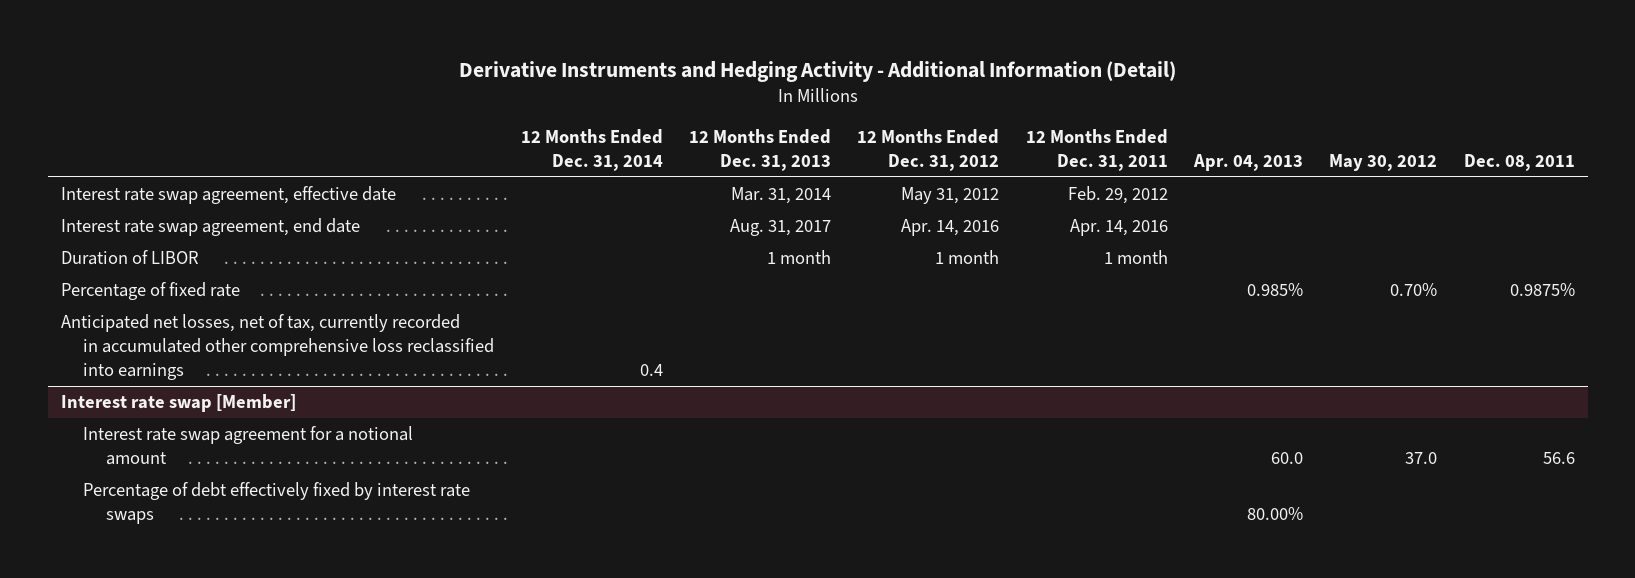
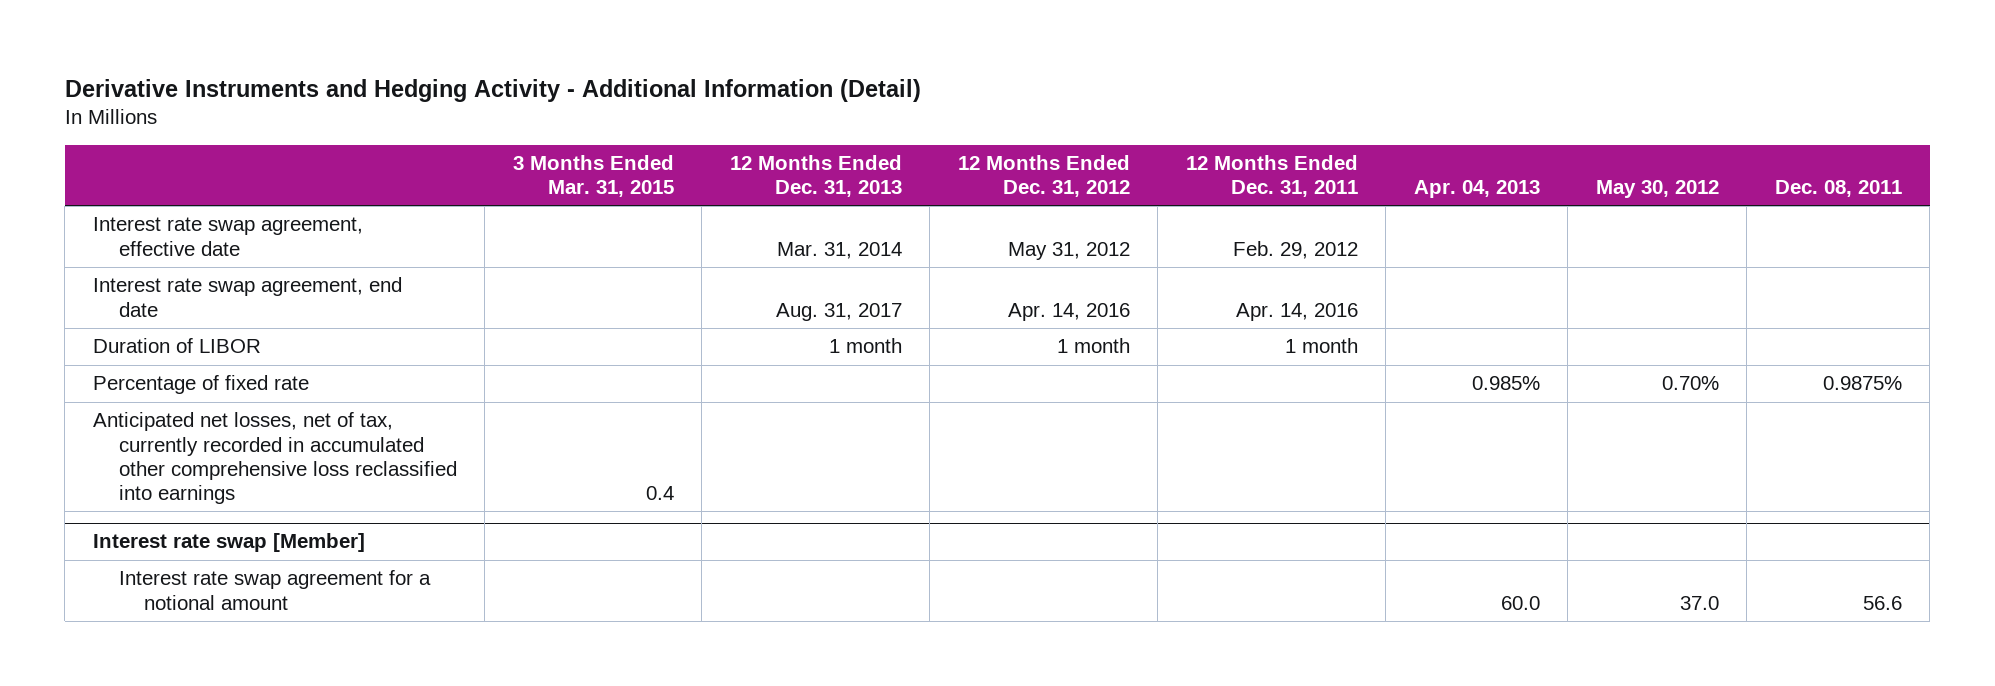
[520,128,663,171] 12 Months Ended Dec. 31, 2014 -> none
none -> [512,154,674,198] 3 Months Ended Mar. 31, 2015
[83,482,471,525] Percentage of debt effectively fixed by interest rate swaps -> none

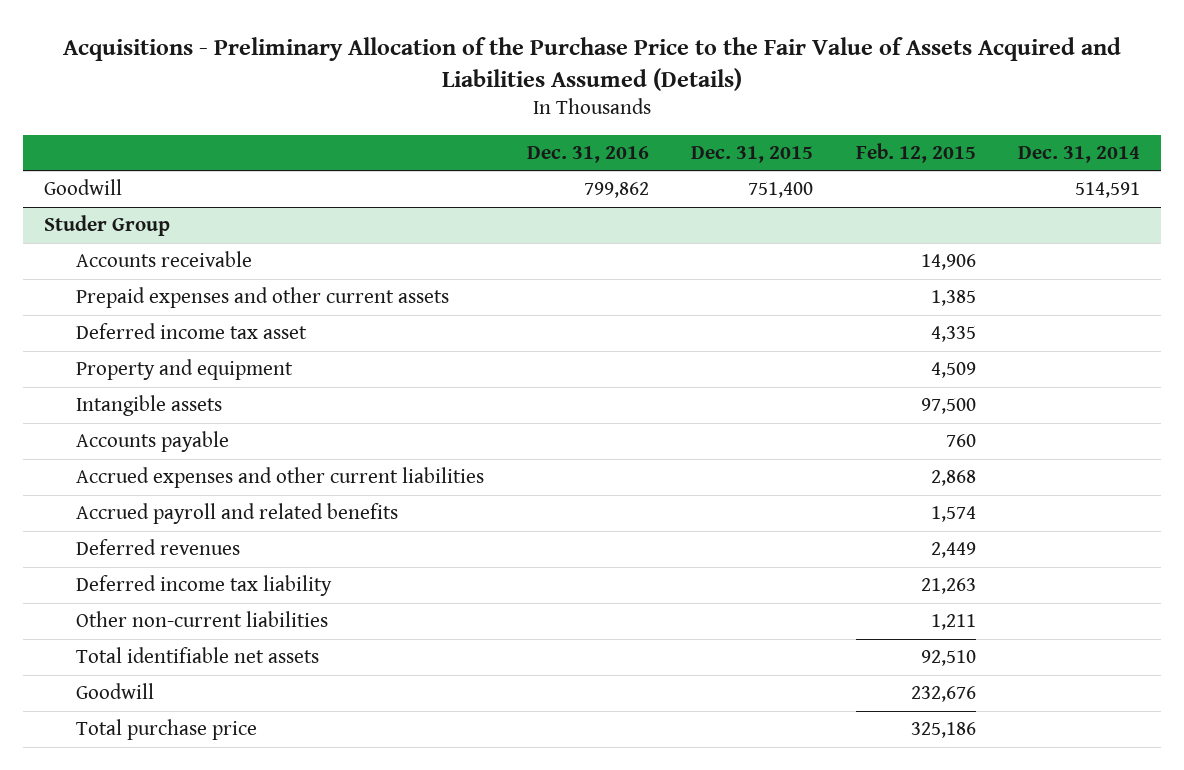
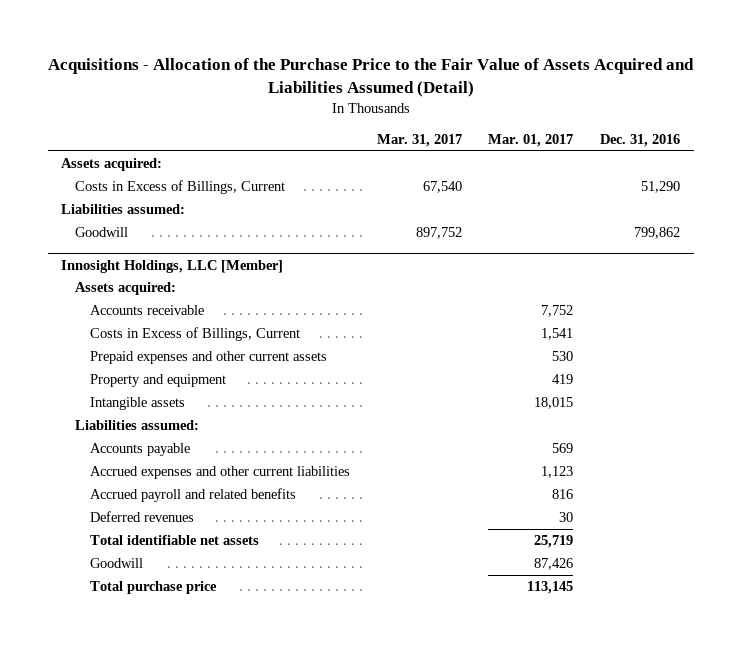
[63,36,1122,91] Acquisitions - Preliminary Allocation of the Purchase Price to the Fair Value of Assets Acquired and Liabilities Assumed (Details) -> [47,58,694,98] Acquisitions - Allocation of the Purchase Price to the Fair Value of Assets Acquired and Liabilities Assumed (Detail)
[691,145,814,163] Dec. 31, 2015 -> none
[855,142,976,163] Feb. 12, 2015 -> none
[1017,145,1140,163] Dec. 31, 2014 -> none
none -> [376,134,462,148] Mar. 31, 2017
none -> [488,134,574,148] Mar. 01, 2017
none -> [60,158,162,172] Assets acquired:
none -> [75,180,286,195] Costs in Excess of Billings, Current
none -> [60,204,185,215] Liabilities assumed:
[44,215,171,237] Studer Group -> none
[76,251,253,268] Accounts receivable -> none
[76,287,450,309] Prepaid expenses and other current assets -> none
[76,323,308,340] Deferred income tax asset -> none
[76,359,294,381] Property and equipment -> none
[76,395,223,417] Intangible assets -> none
[76,431,230,453] Accounts payable -> none
[76,467,485,489] Accrued expenses and other current liabilities -> none
[76,503,399,525] Accrued payroll and related benefits -> none
[76,539,241,556] Deferred revenues -> none
[76,575,333,597] Deferred income tax liability -> none
[76,611,329,628] Other non-current liabilities -> none
[76,647,320,664] Total identifiable net assets -> none
[76,683,155,700] Goodwill -> none
[76,719,258,741] Total purchase price -> none
none -> [60,259,283,273] Innosight Holdings, LLC [Member]
none -> [75,282,177,296] Assets acquired:
none -> [89,305,204,316] Accounts receivable
none -> [89,327,300,342] Costs in Excess of Billings, Current
none -> [89,351,327,365] Prepaid expenses and other current assets
none -> [89,374,226,388] Property and equipment
none -> [89,397,185,411] Intangible assets
none -> [75,420,200,431] Liabilities assumed:
none -> [89,443,190,457] Accounts payable
none -> [89,466,350,480] Accrued expenses and other current liabilities
none -> [89,488,296,503] Accrued payroll and related benefits
none -> [89,511,194,523] Deferred revenues
none -> [89,535,259,546] Total identifiable net assets
none -> [89,558,143,569] Goodwill
none -> [89,581,217,595] Total purchase price

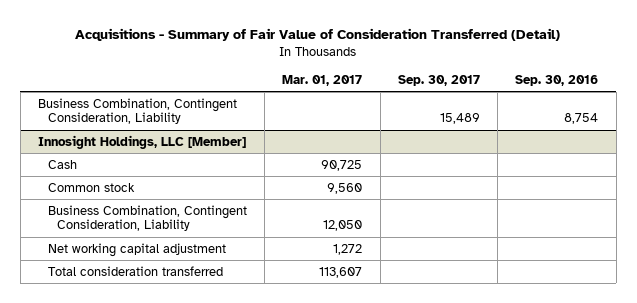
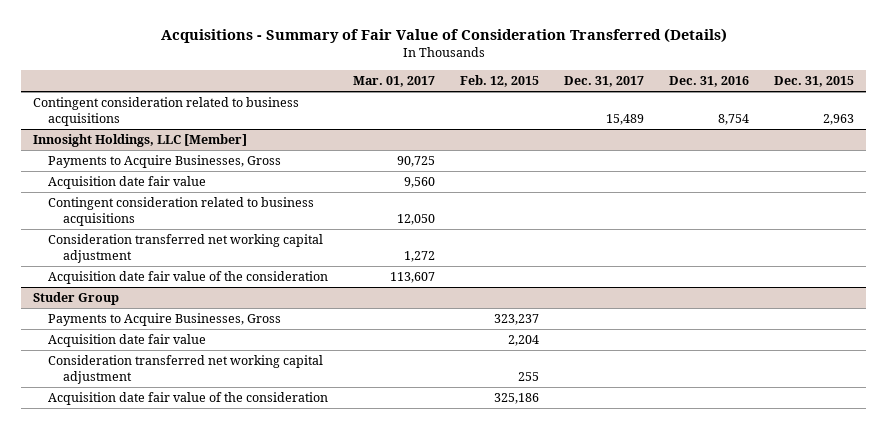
[75,28,561,42] Acquisitions - Summary of Fair Value of Consideration Transferred (Detail) -> [160,28,727,44] Acquisitions - Summary of Fair Value of Consideration Transferred (Details)
[397,74,480,86] Sep. 30, 2017 -> none
[515,74,599,86] Sep. 30, 2016 -> none
none -> [460,74,540,87] Feb. 12, 2015
none -> [564,75,645,87] Dec. 31, 2017
none -> [669,75,750,87] Dec. 31, 2016
none -> [773,75,854,87] Dec. 31, 2015
[38,97,238,125] Business Combination, Contingent Consideration, Liability -> [33,97,300,127] Contingent consideration related to business acquisitions
[47,159,77,169] Cash -> [48,155,282,169] Payments to Acquire Businesses, Gross
[47,182,135,192] Common stock -> [48,176,207,190] Acquisition date fair value
[47,204,247,232] Business Combination, Contingent Consideration, Liability -> [48,197,315,227] Contingent consideration related to business acquisitions
[47,242,226,257] Net working capital adjustment -> [48,234,324,264] Consideration transferred net working capital adjustment
[47,265,223,276] Total consideration transferred -> [48,271,329,285] Acquisition date fair value of the consideration
none -> [33,292,120,306] Studer Group
none -> [48,313,282,327] Payments to Acquire Businesses, Gross
none -> [48,334,207,348] Acquisition date fair value
none -> [48,355,324,385] Consideration transferred net working capital adjustment
none -> [48,392,329,406] Acquisition date fair value of the consideration

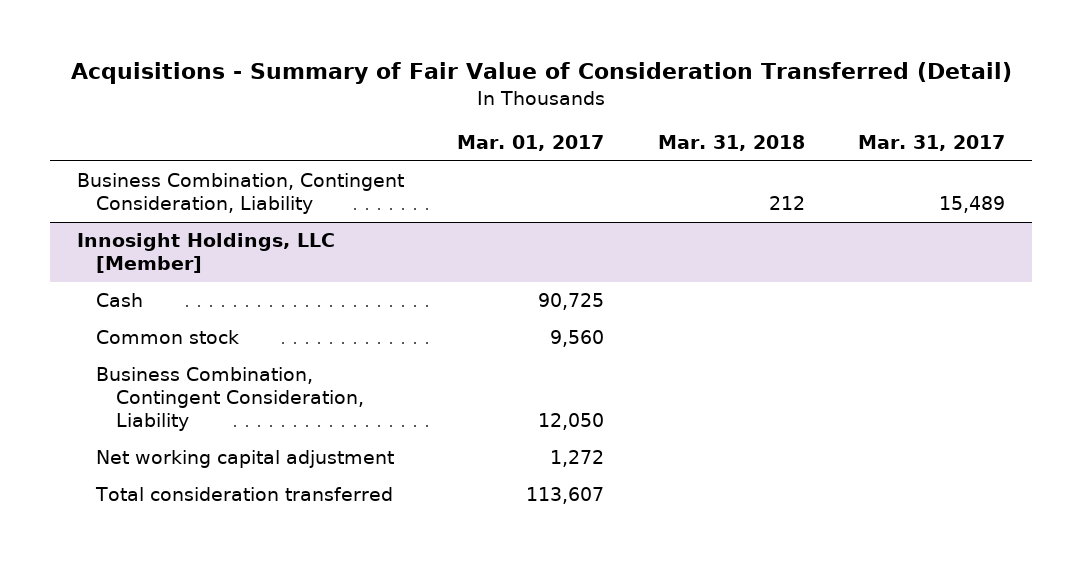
[160,28,727,44] Acquisitions - Summary of Fair Value of Consideration Transferred (Details) -> [70,62,1012,85] Acquisitions - Summary of Fair Value of Consideration Transferred (Detail)
[460,74,540,87] Feb. 12, 2015 -> none
[564,75,645,87] Dec. 31, 2017 -> none
[669,75,750,87] Dec. 31, 2016 -> none
[773,75,854,87] Dec. 31, 2015 -> none
none -> [657,134,805,151] Mar. 31, 2018
none -> [858,134,1006,151] Mar. 31, 2017
[33,97,300,127] Contingent consideration related to business acquisitions -> [76,173,404,215] Business Combination, Contingent Consideration, Liability
[33,292,120,306] Studer Group -> none
[48,313,282,327] Payments to Acquire Businesses, Gross -> none
[48,334,207,348] Acquisition date fair value -> none
[48,355,324,385] Consideration transferred net working capital adjustment -> none
[48,392,329,406] Acquisition date fair value of the consideration -> none
[48,155,282,169] Payments to Acquire Businesses, Gross -> [96,293,144,308] Cash
[48,176,207,190] Acquisition date fair value -> [96,330,240,345] Common stock
[48,197,315,227] Contingent consideration related to business acquisitions -> [96,367,365,432] Business Combination, Contingent Consideration, Liability
[48,234,324,264] Consideration transferred net working capital adjustment -> [96,450,395,469] Net working capital adjustment
[48,271,329,285] Acquisition date fair value of the consideration -> [95,487,394,502] Total consideration transferred

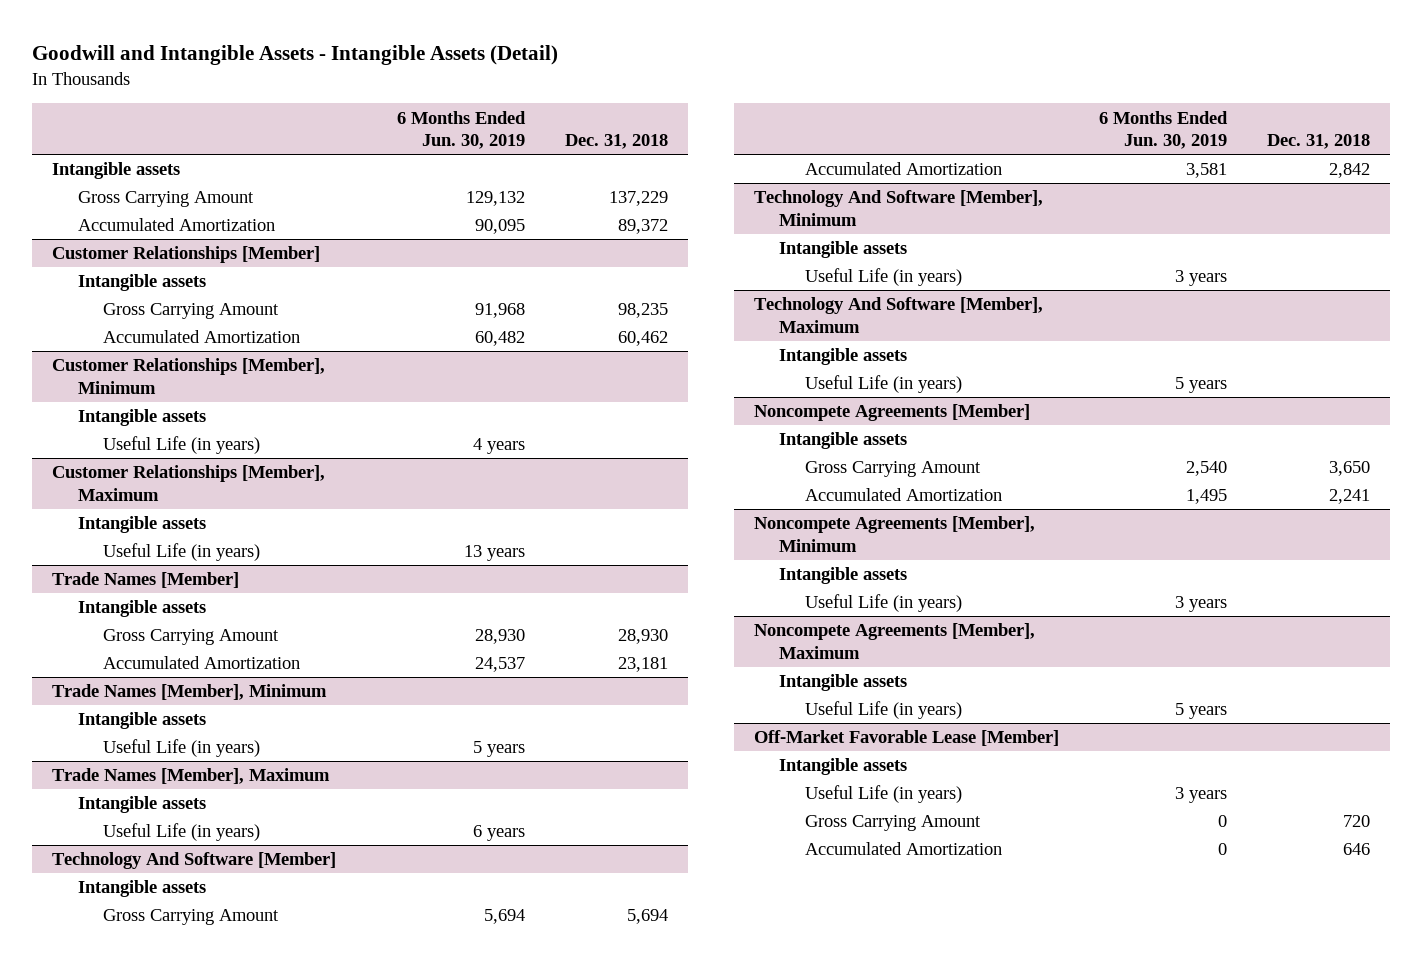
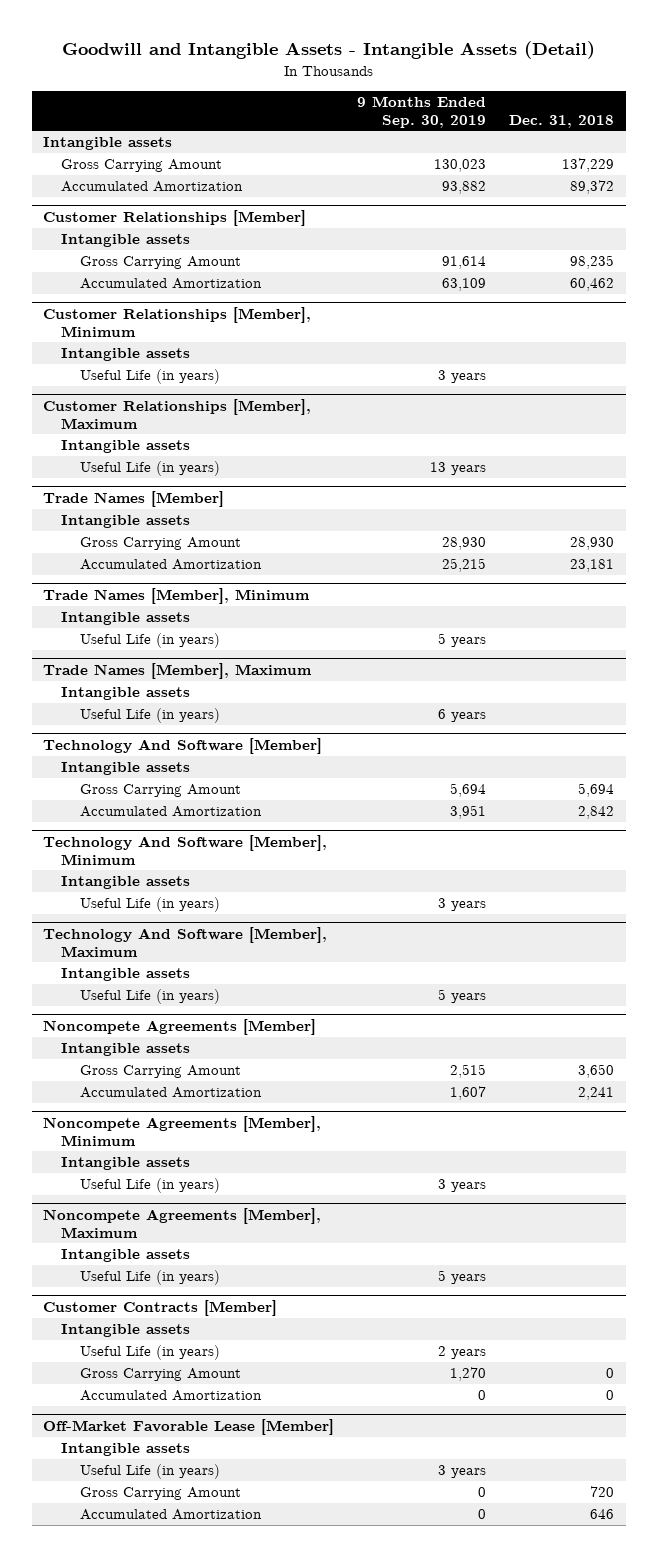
[397,110,527,150] 6 Months Ended Jun. 30, 2019 -> none
none -> [357,95,487,128] 9 Months Ended Sep. 30, 2019
none -> [43,1300,278,1317] Customer Contracts [Member]
none -> [61,1324,191,1338] Intangible assets
none -> [79,1345,220,1361] Useful Life (in years)
none -> [79,1368,241,1382] Gross Carrying Amount
none -> [79,1390,262,1402] Accumulated Amortization

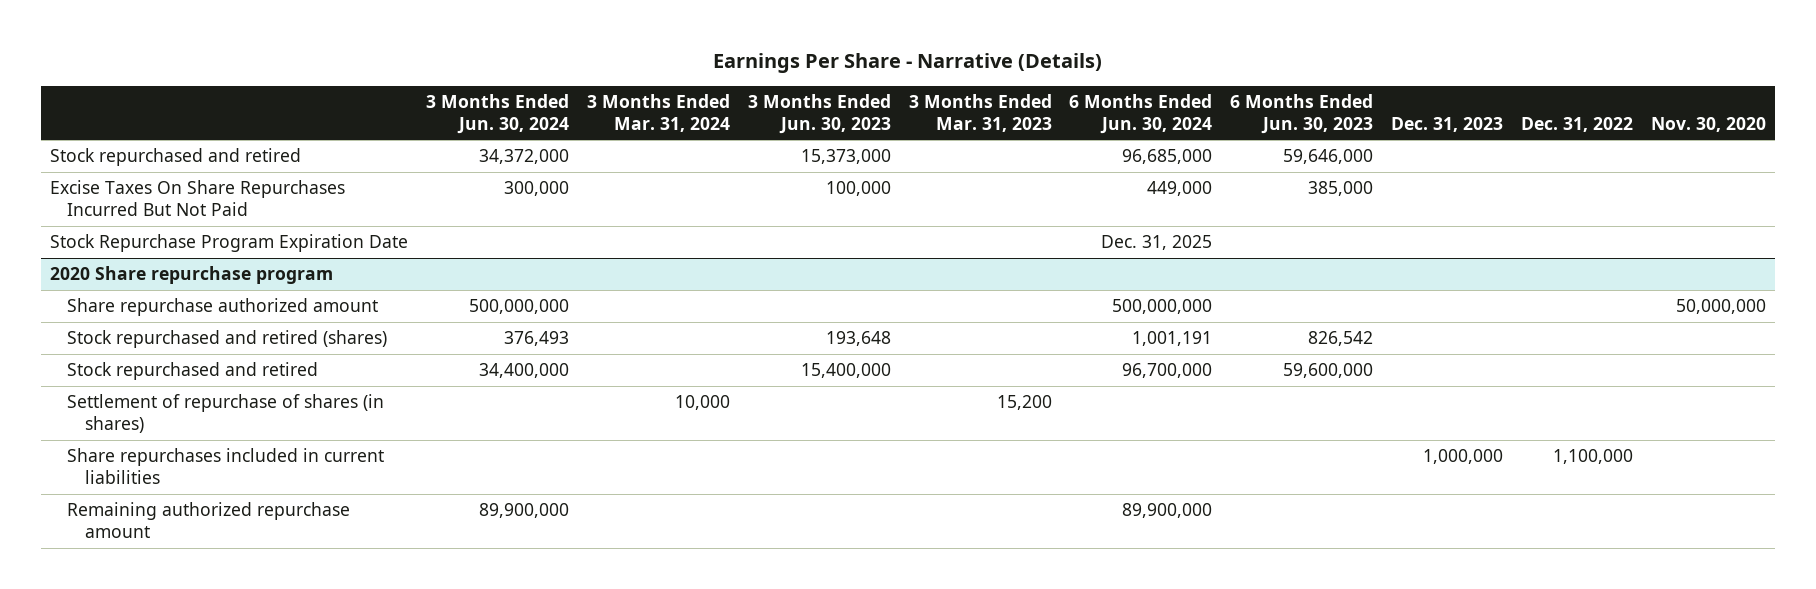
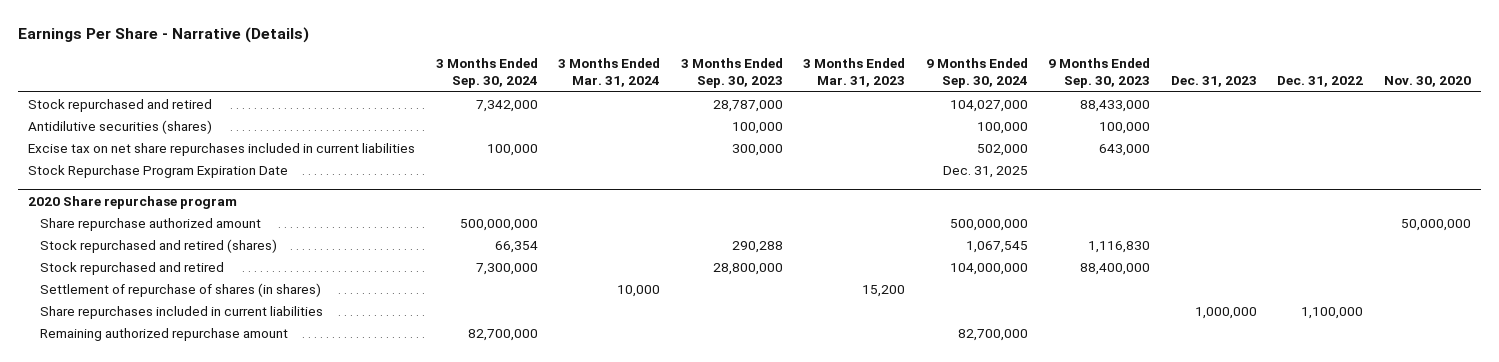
[425,94,569,134] 3 Months Ended Jun. 30, 2024 -> none
[747,94,891,134] 3 Months Ended Jun. 30, 2023 -> none
[1069,94,1213,134] 6 Months Ended Jun. 30, 2024 -> none
[1230,94,1374,134] 6 Months Ended Jun. 30, 2023 -> none
none -> [435,57,538,89] 3 Months Ended Sep. 30, 2024
none -> [680,57,783,89] 3 Months Ended Sep. 30, 2023
none -> [925,57,1028,89] 9 Months Ended Sep. 30, 2024
none -> [1048,57,1151,89] 9 Months Ended Sep. 30, 2023
none -> [28,119,213,134] Antidilutive securities (shares)
[49,180,345,216] Excise Taxes On Share Repurchases Incurred But Not Paid -> [28,142,416,156] Excise tax on net share repurchases included in current liabilities

